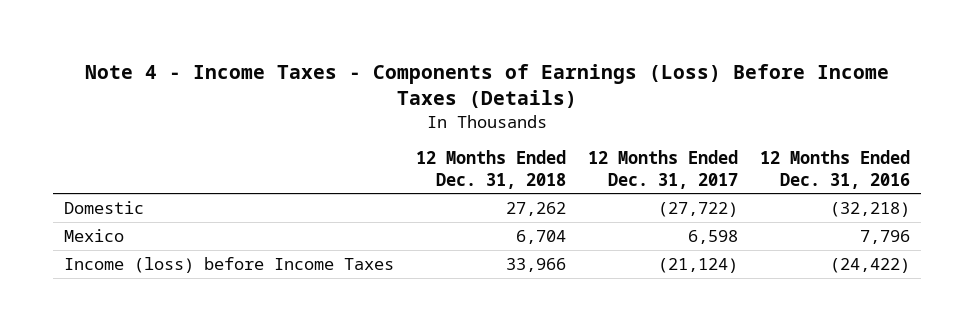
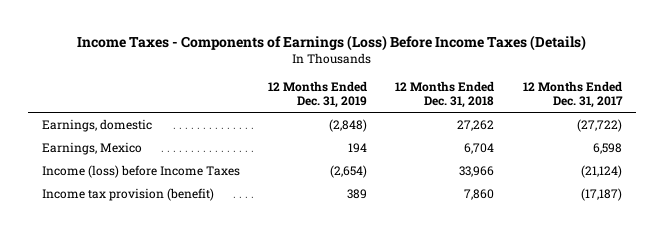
[84,63,889,108] Note 4 - Income Taxes - Components of Earnings (Loss) Before Income Taxes (Details) -> [76,34,586,51] Income Taxes - Components of Earnings (Loss) Before Income Taxes (Details)
[759,150,910,189] 12 Months Ended Dec. 31, 2016 -> none
none -> [268,80,368,108] 12 Months Ended Dec. 31, 2019
[63,200,144,214] Domestic -> [42,118,153,132] Earnings, domestic
[63,228,124,242] Mexico -> [42,141,143,155] Earnings, Mexico
none -> [42,187,215,201] Income tax provision (benefit)

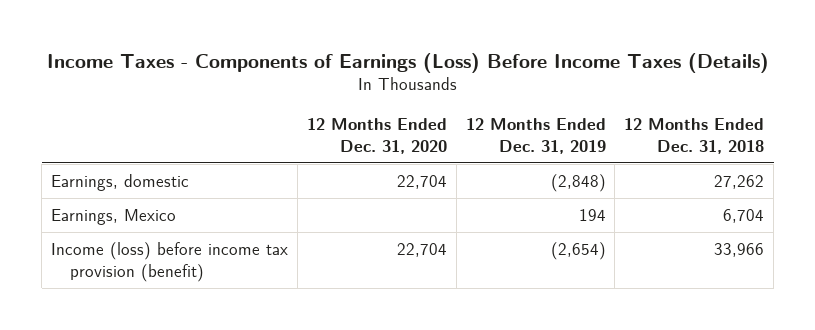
[522,80,623,108] 12 Months Ended Dec. 31, 2017 -> none
none -> [306,117,447,154] 12 Months Ended Dec. 31, 2020
[42,187,215,201] Income tax provision (benefit) -> none
[42,164,241,178] Income (loss) before Income Taxes -> [50,241,288,282] Income (loss) before income tax provision (benefit)

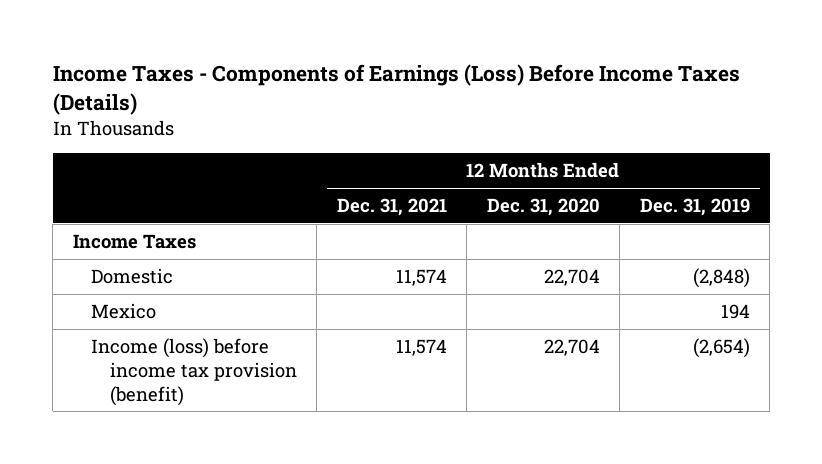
[624,117,765,154] 12 Months Ended Dec. 31, 2018 -> none
none -> [336,198,447,217] Dec. 31, 2021
none -> [72,234,196,250] Income Taxes
[50,173,189,191] Earnings, domestic -> [91,268,174,285] Domestic
[50,208,176,225] Earnings, Mexico -> [91,303,157,320] Mexico

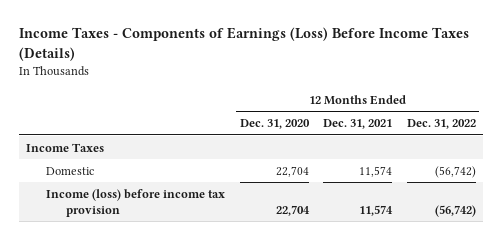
[639,198,750,217] Dec. 31, 2019 -> none
none -> [406,118,476,129] Dec. 31, 2022
[91,303,157,320] Mexico -> none
[91,338,298,406] Income (loss) before income tax provision (benefit) -> [46,188,226,217] Income (loss) before income tax provision

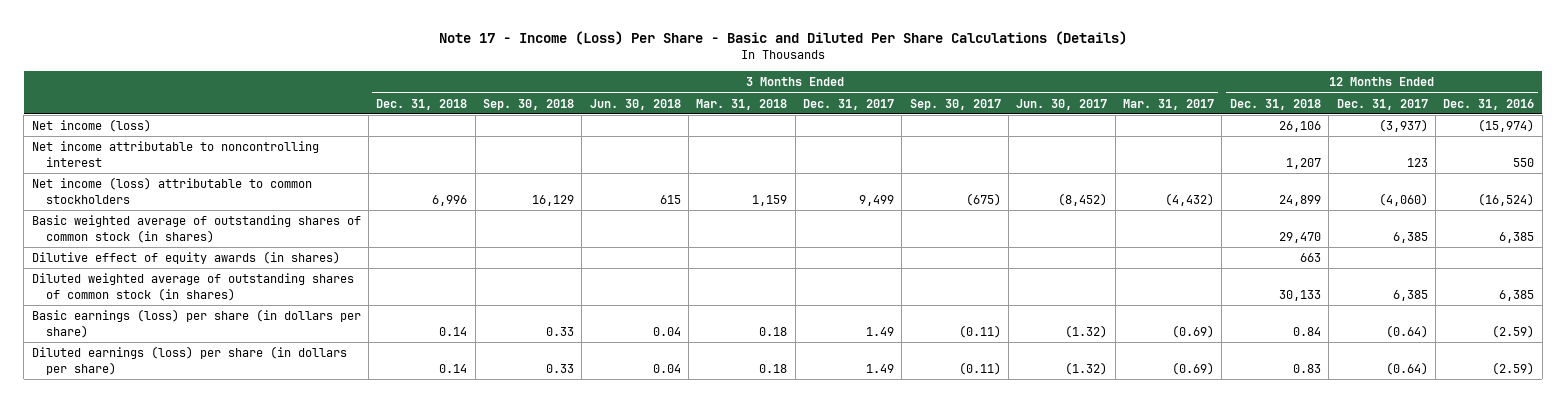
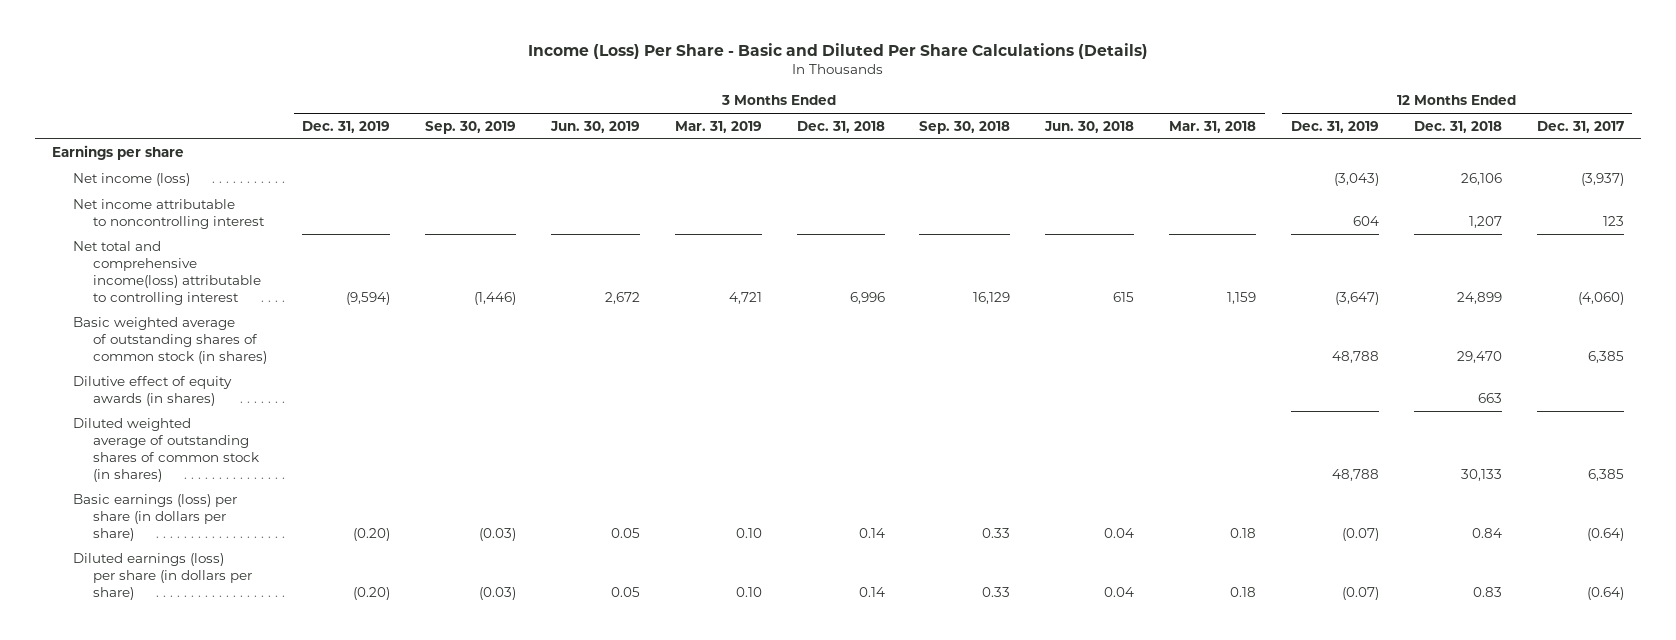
[438,30,1127,45] Note 17 - Income (Loss) Per Share - Basic and Diluted Per Share Calculations (Details) -> [527,42,1148,59] Income (Loss) Per Share - Basic and Diluted Per Share Calculations (Details)
[803,98,895,110] Dec. 31, 2017 -> none
[909,98,1001,110] Sep. 30, 2017 -> none
[1016,98,1108,110] Jun. 30, 2017 -> none
[1123,98,1215,110] Mar. 31, 2017 -> none
[1443,98,1535,110] Dec. 31, 2016 -> none
none -> [302,120,391,133] Dec. 31, 2019
none -> [425,120,517,134] Sep. 30, 2019
none -> [549,120,640,133] Jun. 30, 2019
none -> [674,120,762,133] Mar. 31, 2019
none -> [1290,120,1379,133] Dec. 31, 2019
none -> [52,145,185,161] Earnings per share
[31,177,312,204] Net income (loss) attributable to common stockholders -> [72,241,262,306] Net total and comprehensive income(loss) attributable to controlling interest

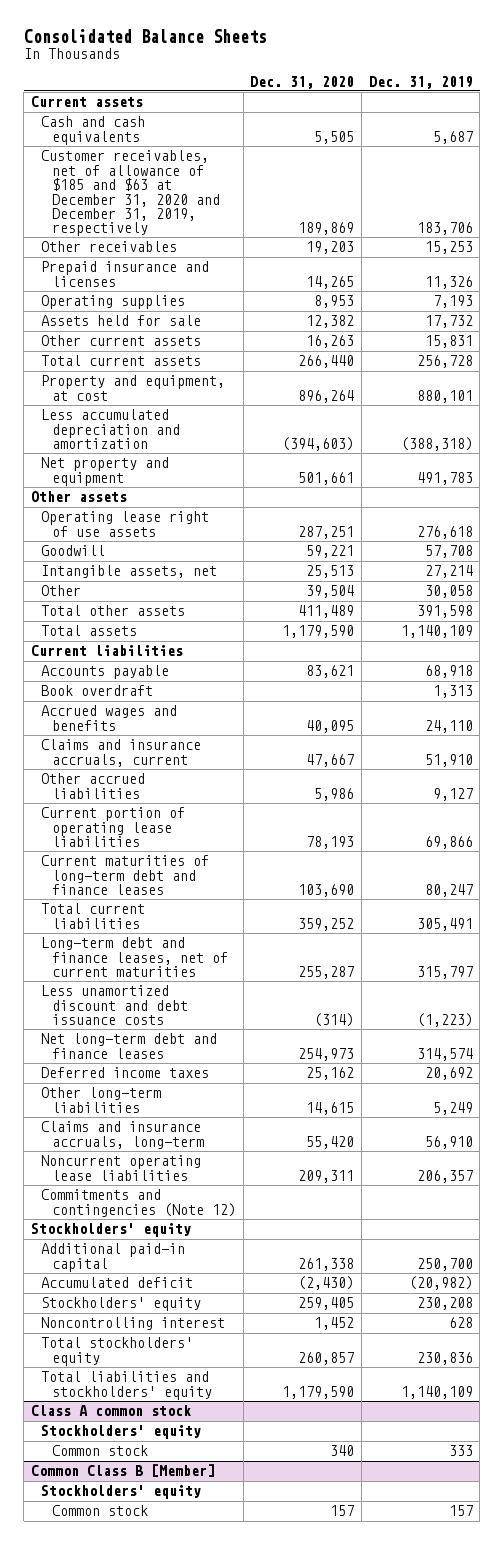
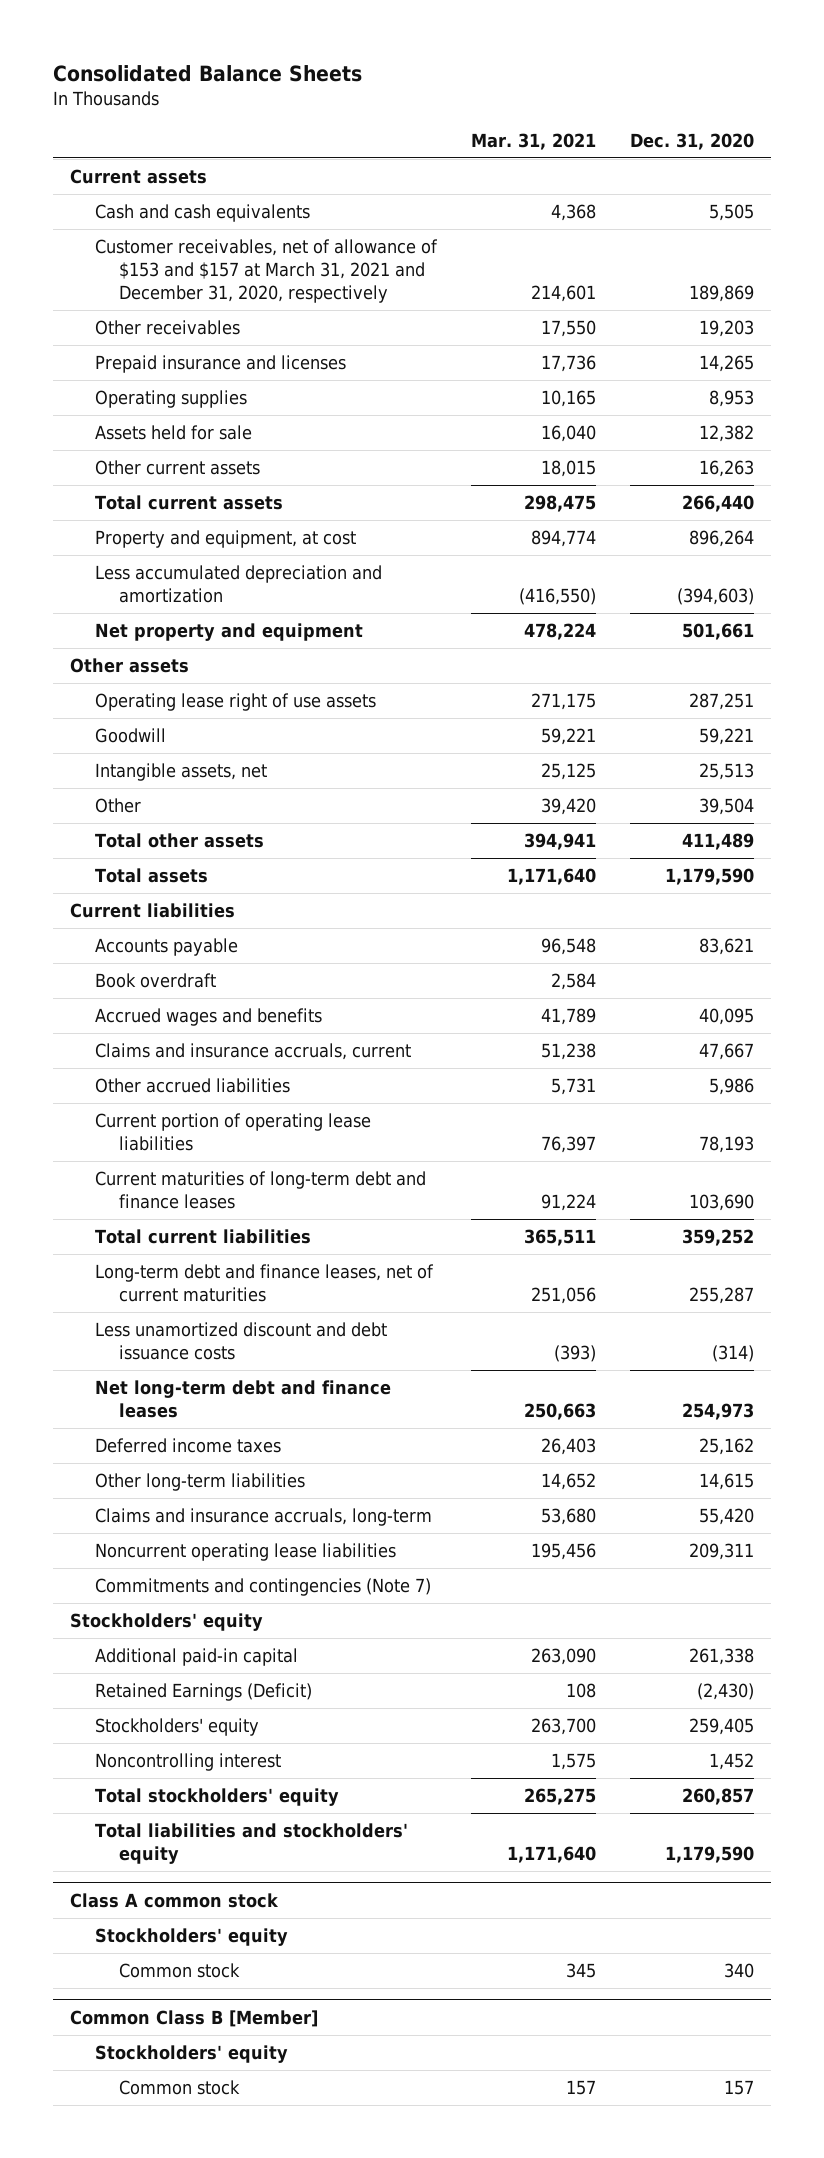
[368,75,473,89] Dec. 31, 2019 -> none
none -> [470,132,596,150] Mar. 31, 2021
[41,150,220,237] Customer receivables, net of allowance of $185 and $63 at December 31, 2020 and December 31, 2019, respectively -> [94,239,438,303] Customer receivables, net of allowance of $153 and $157 at March 31, 2021 and December 31, 2020, respectively
[41,1189,236,1217] Commitments and contingencies (Note 12) -> [94,1578,431,1597] Commitments and contingencies (Note 7)
[41,1277,194,1289] Accumulated deficit -> [94,1683,312,1702] Retained Earnings (Deficit)

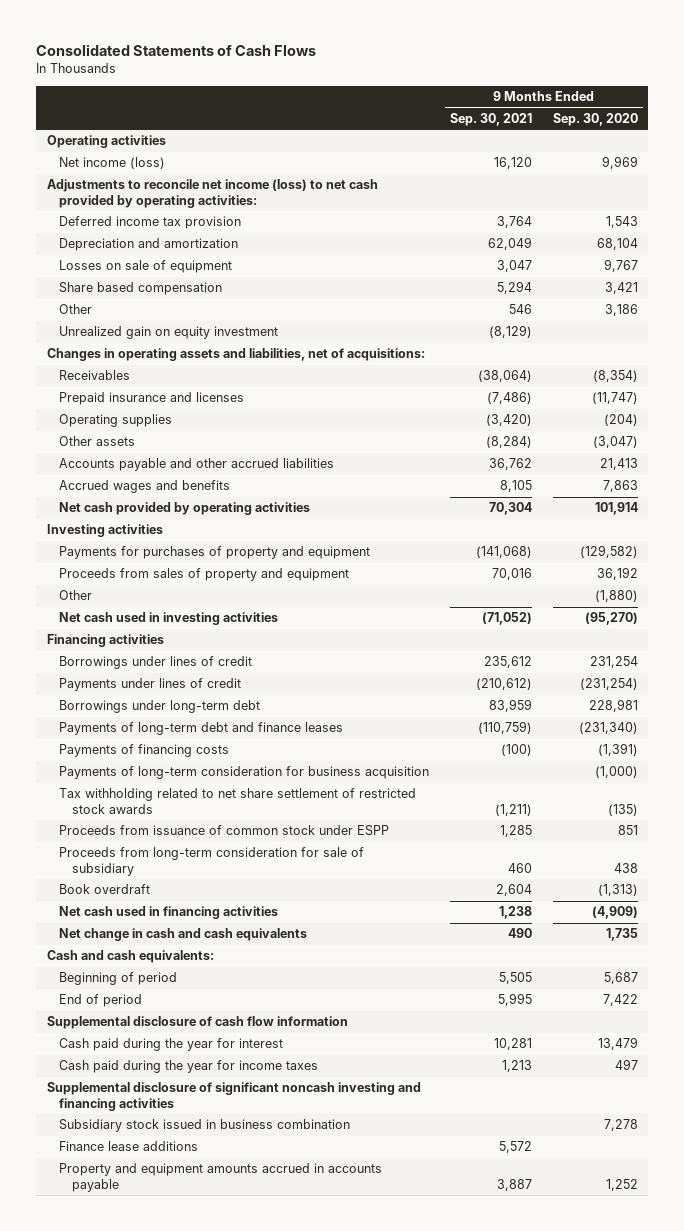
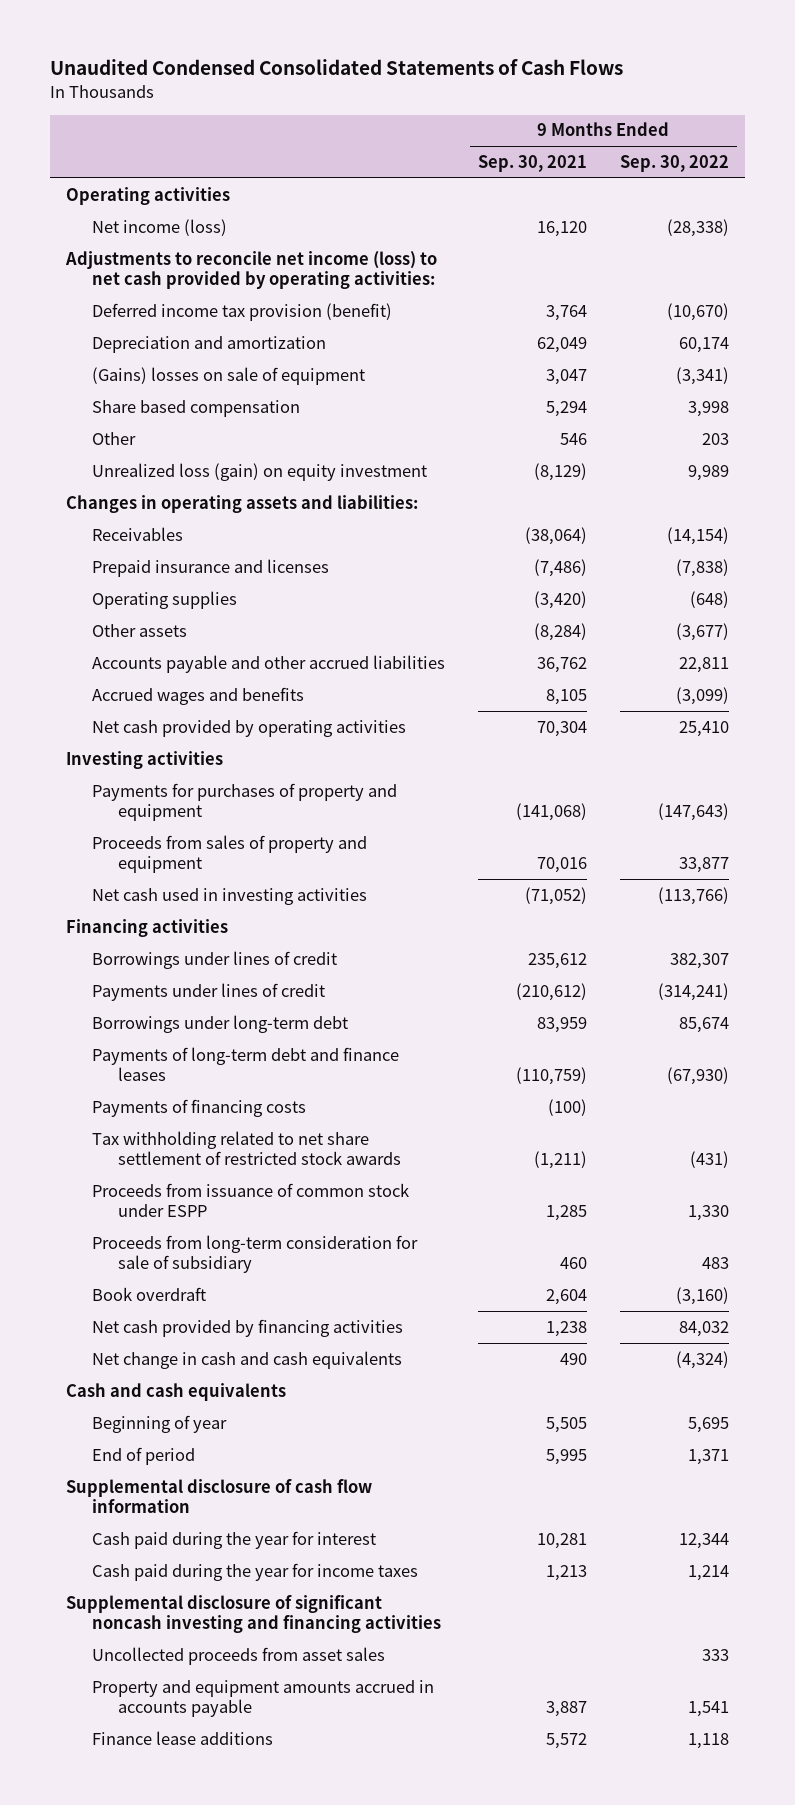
[36,43,317,56] Consolidated Statements of Cash Flows -> [49,59,623,76] Unaudited Condensed Consolidated Statements of Cash Flows
[552,112,638,126] Sep. 30, 2020 -> none
none -> [619,155,729,173] Sep. 30, 2022
[59,216,242,230] Deferred income tax provision -> [92,302,393,321] Deferred income tax provision (benefit)
[59,260,233,274] Losses on sale of equipment -> [92,366,366,385] (Gains) losses on sale of equipment
[59,326,279,340] Unrealized gain on equity investment -> [92,462,428,481] Unrealized loss (gain) on equity investment
[46,348,425,362] Changes in operating assets and liabilities, net of acquisitions: -> [66,494,419,513] Changes in operating assets and liabilities:
[59,590,93,601] Other -> none
[59,766,430,780] Payments of long-term consideration for business acquisition -> none
[59,906,279,920] Net cash used in financing activities -> [92,1318,404,1337] Net cash provided by financing activities
[46,950,214,964] Cash and cash equivalents: -> [66,1382,287,1401] Cash and cash equivalents
[59,972,178,986] Beginning of period -> [92,1414,228,1433] Beginning of year
[59,1119,351,1133] Subsidiary stock issued in business combination -> none
none -> [92,1646,386,1665] Uncollected proceeds from asset sales
[59,1141,199,1152] Finance lease additions -> [92,1730,274,1745] Finance lease additions

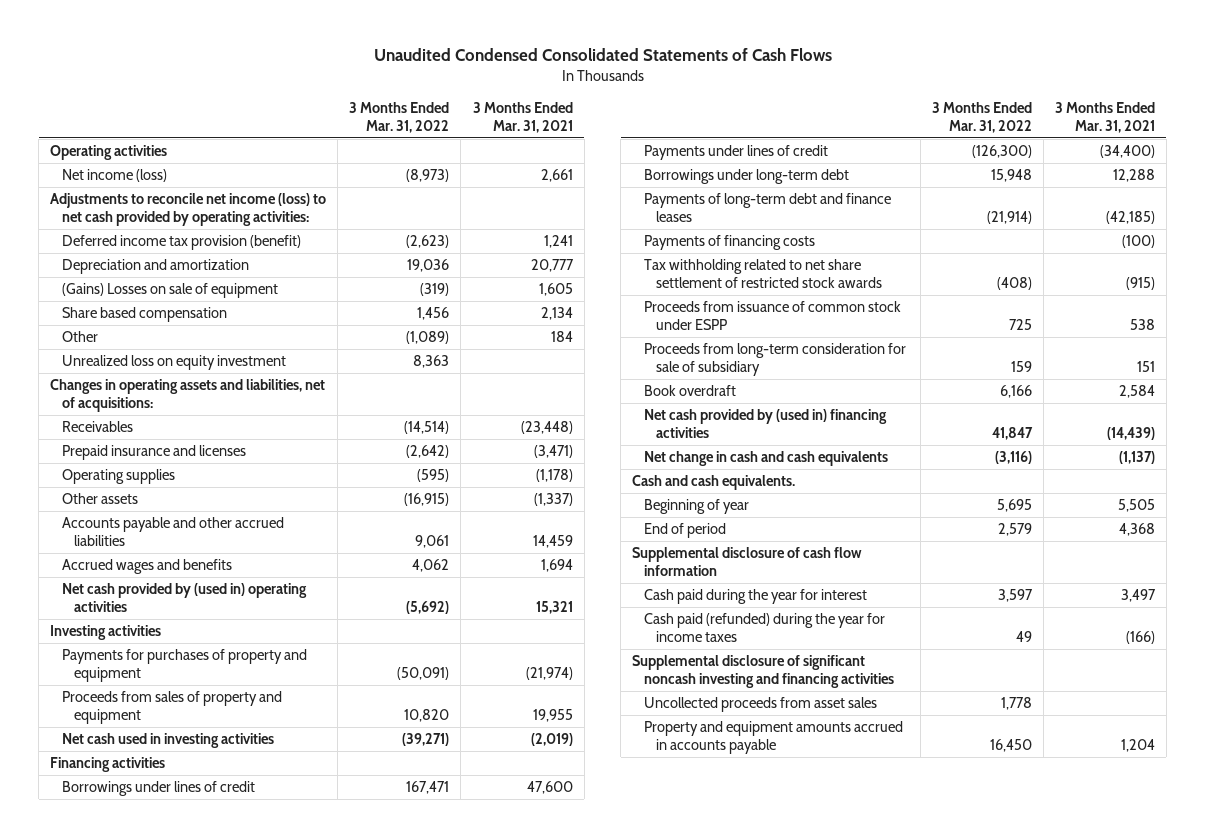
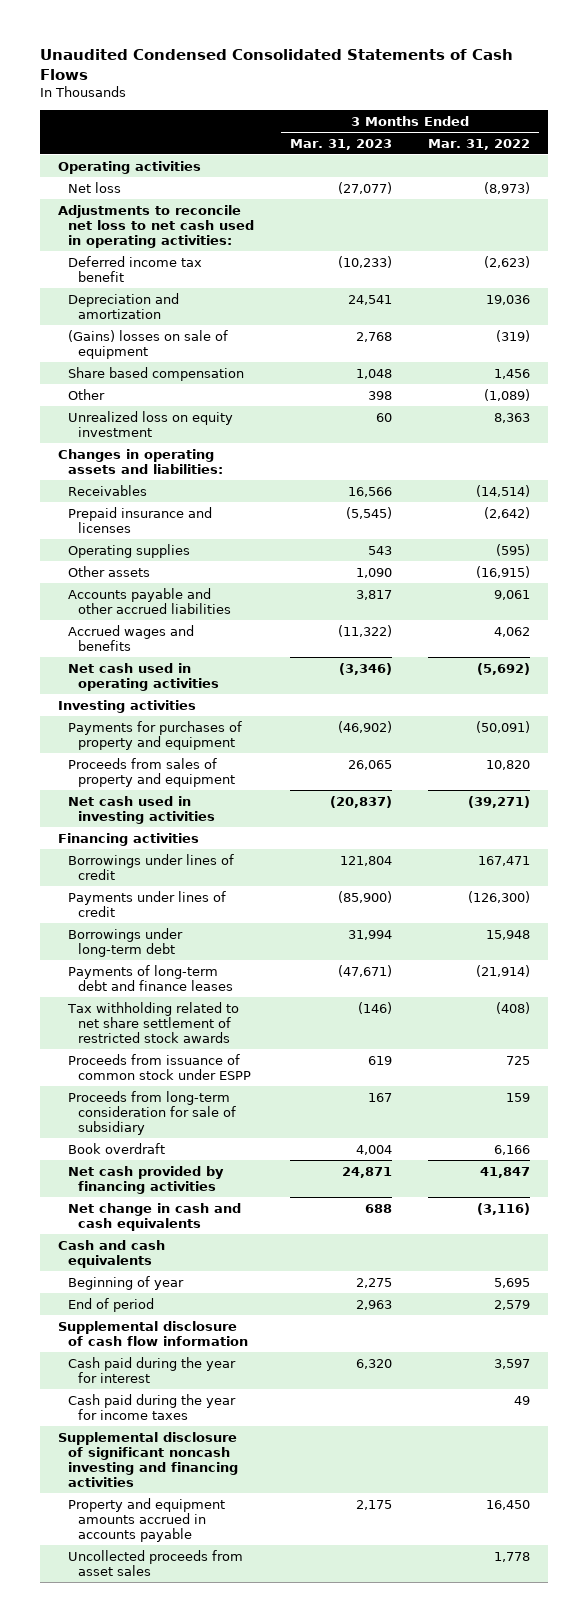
[472,102,573,133] 3 Months Ended Mar. 31, 2021 -> none
none -> [289,138,392,150] Mar. 31, 2023
[62,169,168,183] Net income (loss) -> [68,181,122,193] Net loss
[50,193,327,226] Adjustments to reconcile net income (loss) to net cash provided by operating activities: -> [58,204,255,248] Adjustments to reconcile net loss to net cash used in operating activities:
[62,235,302,251] Deferred income tax provision (benefit) -> [68,255,203,282] Deferred income tax benefit
[62,283,279,299] (Gains) Losses on sale of equipment -> [68,329,229,359] (Gains) losses on sale of equipment
[50,379,326,412] Changes in operating assets and liabilities, net of acquisitions: -> [58,448,224,474] Changes in operating assets and liabilities:
[62,583,308,612] Net cash provided by (used in) operating activities -> [68,662,219,691] Net cash used in operating activities
[644,235,816,251] Payments of financing costs -> none
[644,409,888,438] Net cash provided by (used in) financing activities -> [68,1165,225,1194] Net cash provided by financing activities
[632,475,796,491] Cash and cash equivalents. -> [58,1239,166,1268] Cash and cash equivalents
[644,613,886,642] Cash paid (refunded) during the year for income taxes -> [68,1393,237,1420] Cash paid during the year for income taxes
[644,697,878,713] Uncollected proceeds from asset sales -> [68,1549,244,1576] Uncollected proceeds from asset sales

